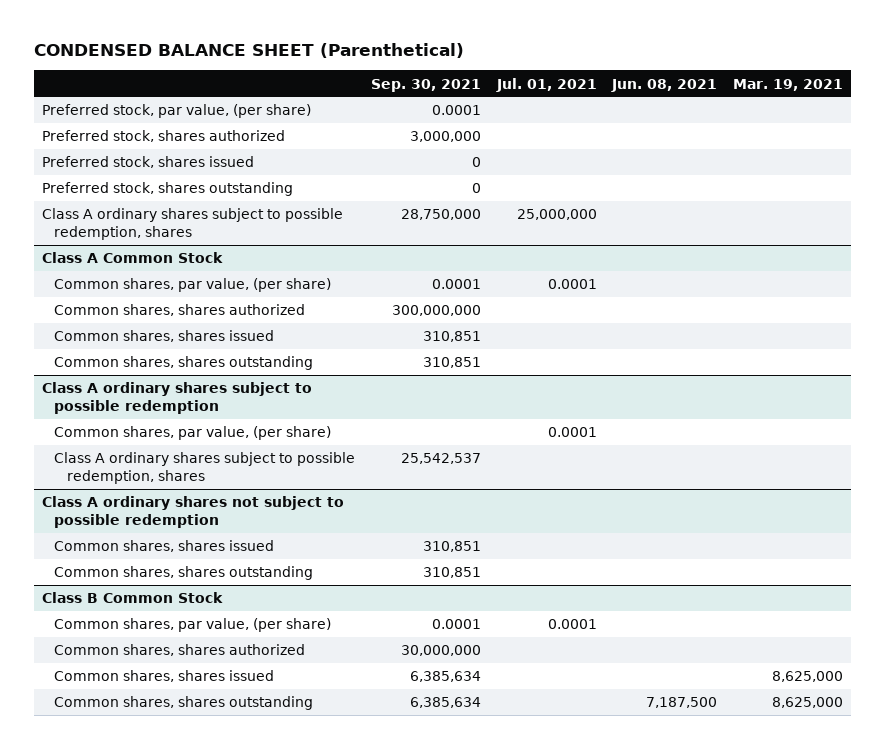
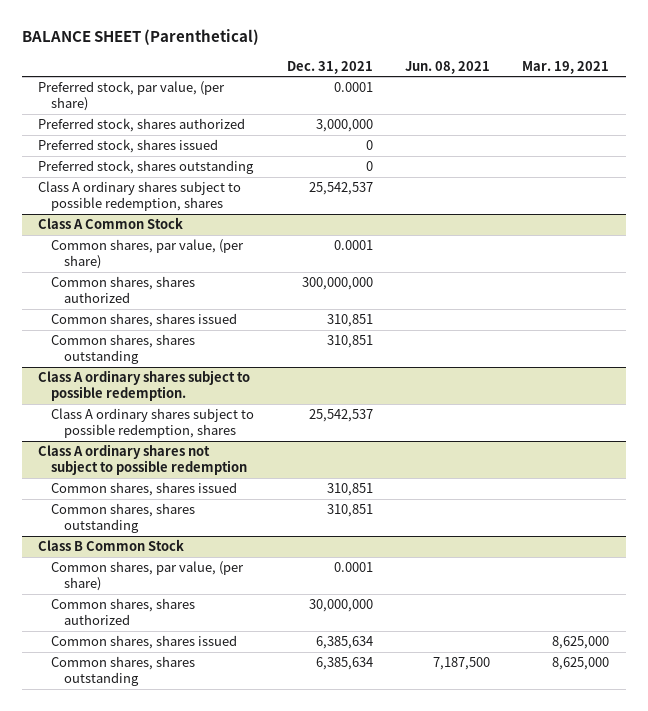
[34,43,465,59] CONDENSED BALANCE SHEET (Parenthetical) -> [22,29,260,46] BALANCE SHEET (Parenthetical)
[370,78,481,92] Sep. 30, 2021 -> none
[495,77,597,92] Jul. 01, 2021 -> none
none -> [286,60,373,74] Dec. 31, 2021
[54,426,332,441] Common shares, par value, (per share) -> none
[41,382,312,415] Class A ordinary shares subject to possible redemption -> [38,370,251,402] Class A ordinary shares subject to possible redemption.

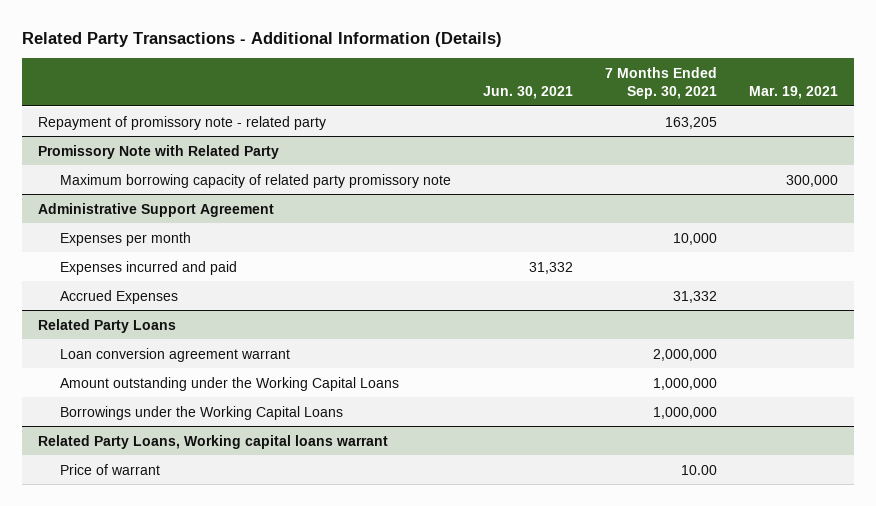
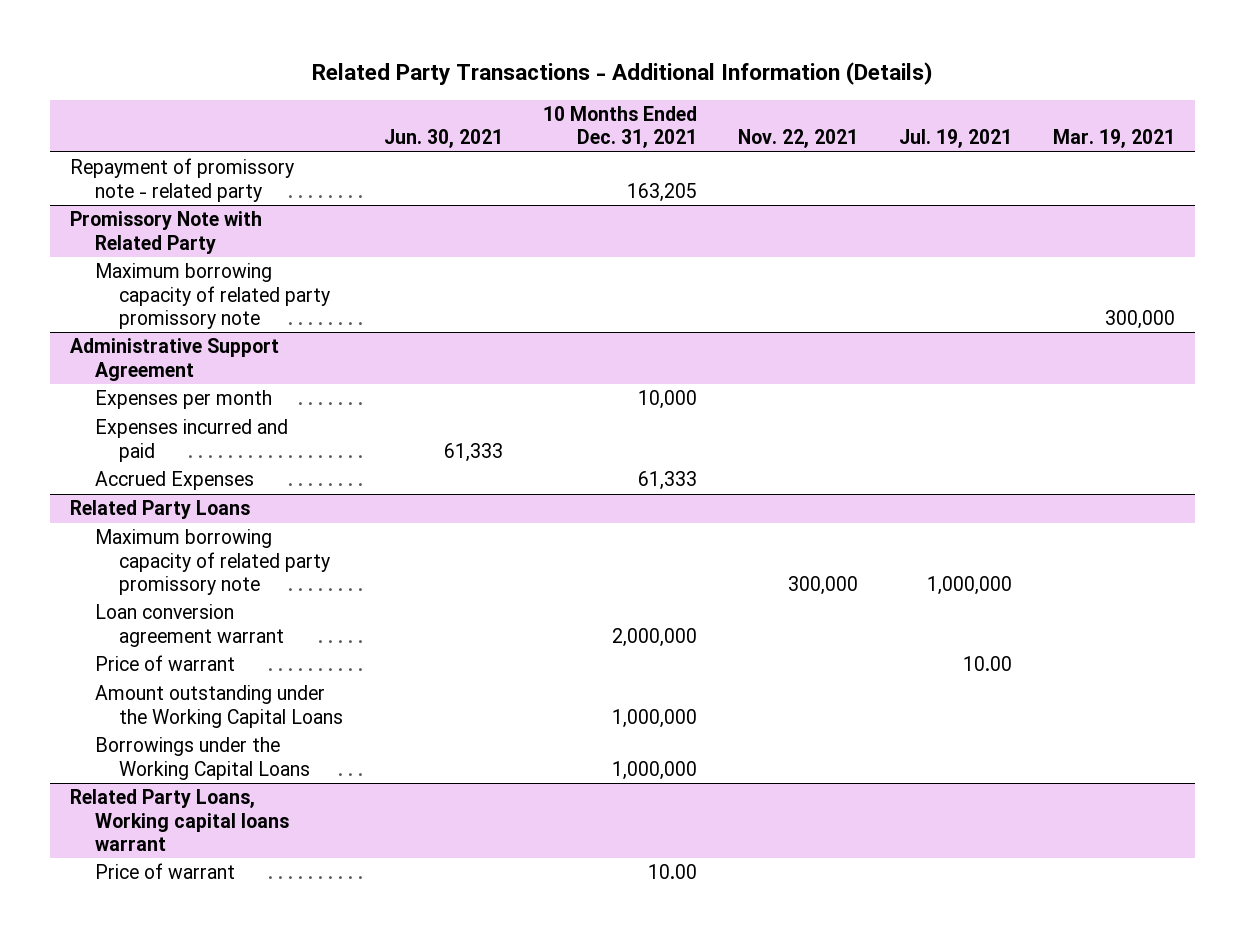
[605,66,718,99] 7 Months Ended Sep. 30, 2021 -> none
none -> [543,105,698,149] 10 Months Ended Dec. 31, 2021
none -> [738,129,859,149] Nov. 22, 2021
none -> [898,129,1012,149] Jul. 19, 2021
[529,261,574,274] 31,332 -> [443,442,503,462] 61,333
none -> [94,529,330,595] Maximum borrowing capacity of related party promissory note
none -> [94,655,235,672] Price of warrant

